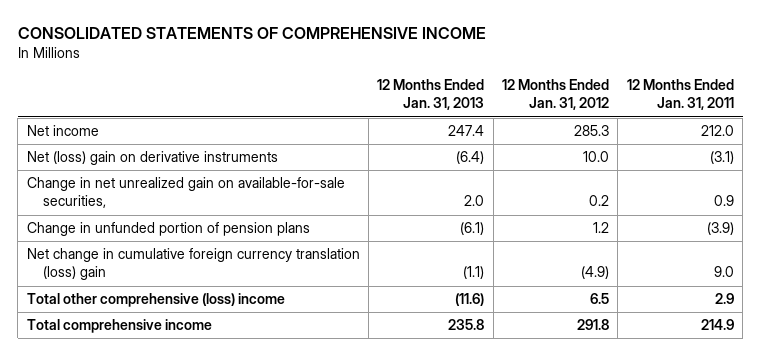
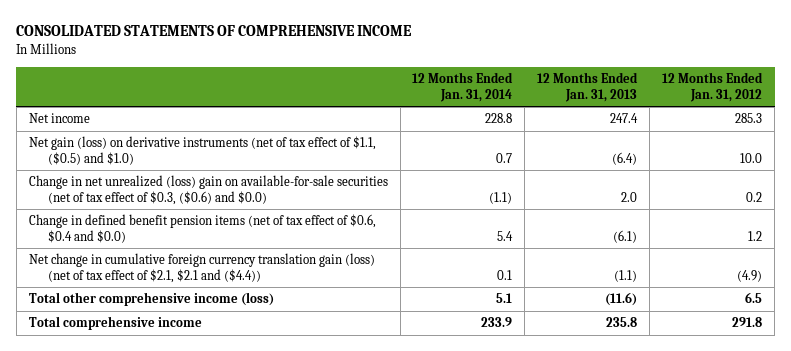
[626,79,734,111] 12 Months Ended Jan. 31, 2011 -> none
none -> [412,72,514,102] 12 Months Ended Jan. 31, 2014
[26,151,278,166] Net (loss) gain on derivative instruments -> [28,136,376,165] Net gain (loss) on derivative instruments (net of tax effect of $1.1, ($0.5) and $1.0)
[26,177,345,209] Change in net unrealized gain on available-for-sale securities, -> [28,175,388,205] Change in net unrealized (loss) gain on available-for-sale securities (net of tax effect of $0.3, ($0.6) and $0.0)
[26,222,310,237] Change in unfunded portion of pension plans -> [28,214,376,243] Change in defined benefit pension items (net of tax effect of $0.6, $0.4 and $0.0)
[26,248,360,281] Net change in cumulative foreign currency translation (loss) gain -> [28,253,375,283] Net change in cumulative foreign currency translation gain (loss) (net of tax effect of $2.1, $2.1 and ($4.4))
[26,293,285,308] Total other comprehensive (loss) income -> [28,292,274,307] Total other comprehensive income (loss)

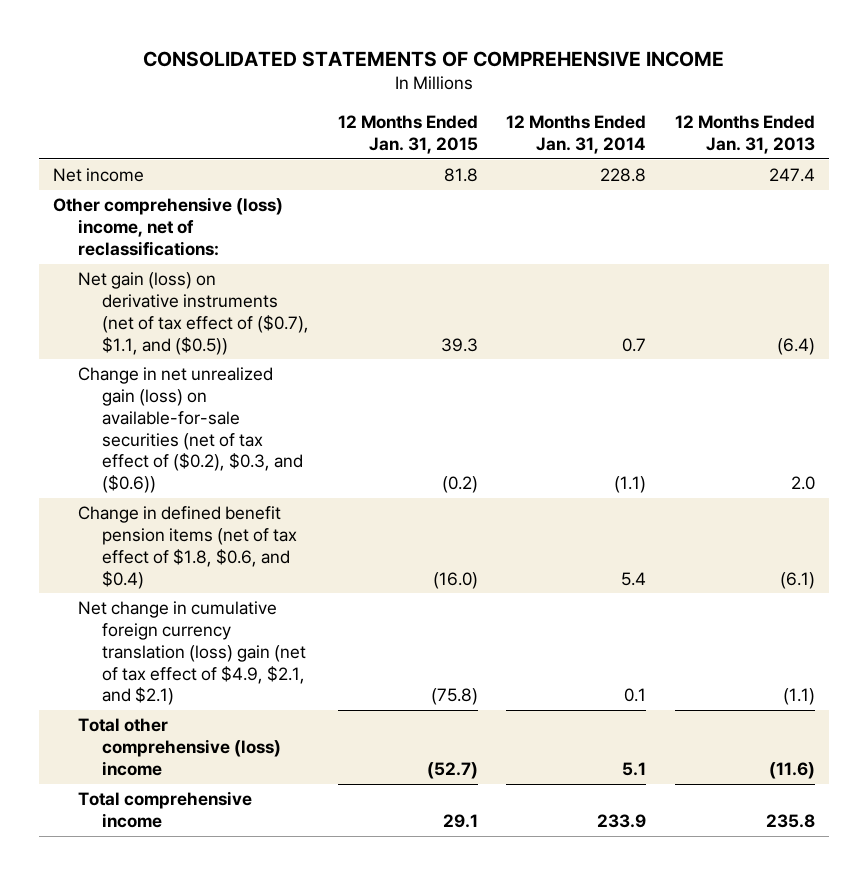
[662,72,764,102] 12 Months Ended Jan. 31, 2012 -> none
none -> [337,115,478,154] 12 Months Ended Jan. 31, 2015
none -> [52,197,283,256] Other comprehensive (loss) income, net of reclassifications:
[28,136,376,165] Net gain (loss) on derivative instruments (net of tax effect of $1.1, ($0.5) and $1.0) -> [77,272,310,355] Net gain (loss) on derivative instruments (net of tax effect of ($0.7), $1.1, and ($0.5))
[28,175,388,205] Change in net unrealized (loss) gain on available-for-sale securities (net of tax effect of $0.3, ($0.6) and $0.0) -> [77,367,304,494] Change in net unrealized gain (loss) on available-for-sale securities (net of tax effect of ($0.2), $0.3, and ($0.6))
[28,214,376,243] Change in defined benefit pension items (net of tax effect of $0.6, $0.4 and $0.0) -> [77,506,298,589] Change in defined benefit pension items (net of tax effect of $1.8, $0.6, and $0.4)
[28,253,375,283] Net change in cumulative foreign currency translation gain (loss) (net of tax effect of $2.1, $2.1 and ($4.4)) -> [77,601,307,706] Net change in cumulative foreign currency translation (loss) gain (net of tax effect of $4.9, $2.1, and $2.1)
[28,292,274,307] Total other comprehensive income (loss) -> [77,718,282,776] Total other comprehensive (loss) income

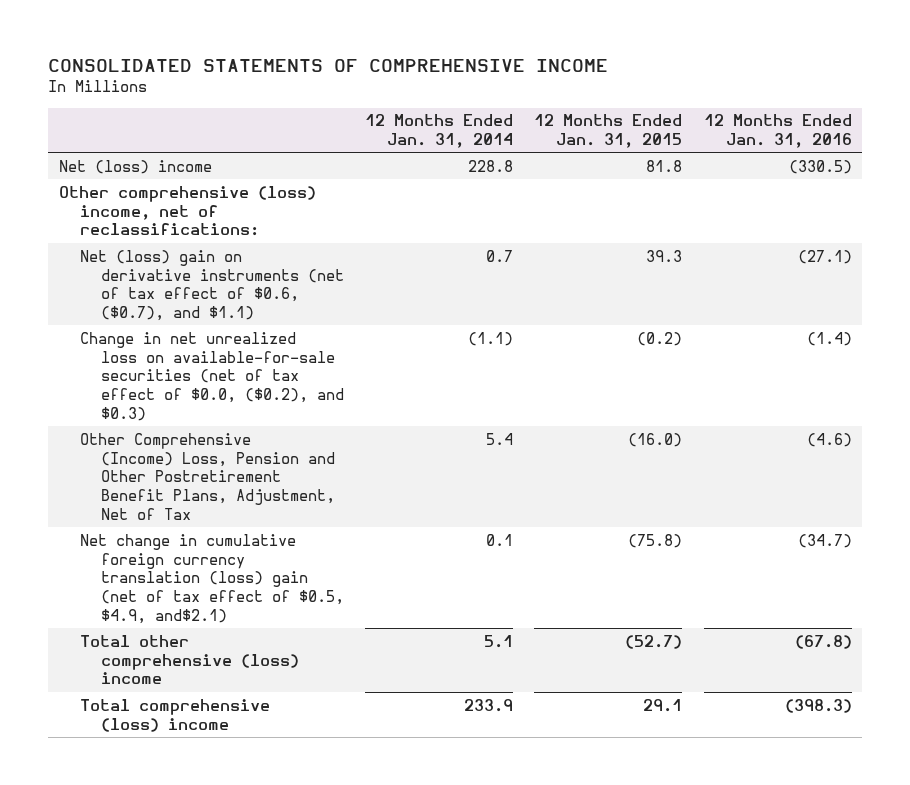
[674,115,815,154] 12 Months Ended Jan. 31, 2013 -> none
none -> [703,114,852,149] 12 Months Ended Jan. 31, 2016
[52,168,144,183] Net income -> [58,159,212,174] Net (loss) income
[77,272,310,355] Net gain (loss) on derivative instruments (net of tax effect of ($0.7), $1.1, and ($0.5)) -> [79,249,344,322] Net (loss) gain on derivative instruments (net of tax effect of $0.6, ($0.7), and $1.1)
[77,367,304,494] Change in net unrealized gain (loss) on available-for-sale securities (net of tax effect of ($0.2), $0.3, and ($0.6)) -> [79,331,344,422] Change in net unrealized loss on available-for-sale securities (net of tax effect of $0.0, ($0.2), and $0.3)
[77,506,298,589] Change in defined benefit pension items (net of tax effect of $1.8, $0.6, and $0.4) -> [79,432,335,521] Other Comprehensive (Income) Loss, Pension and Other Postretirement Benefit Plans, Adjustment, Net of Tax
[77,601,307,706] Net change in cumulative foreign currency translation (loss) gain (net of tax effect of $4.9, $2.1, and $2.1) -> [79,533,344,625] Net change in cumulative foreign currency translation (loss) gain (net of tax effect of $0.5, $4.9, and$2.1)
[77,791,252,829] Total comprehensive income -> [79,698,270,732] Total comprehensive (loss) income

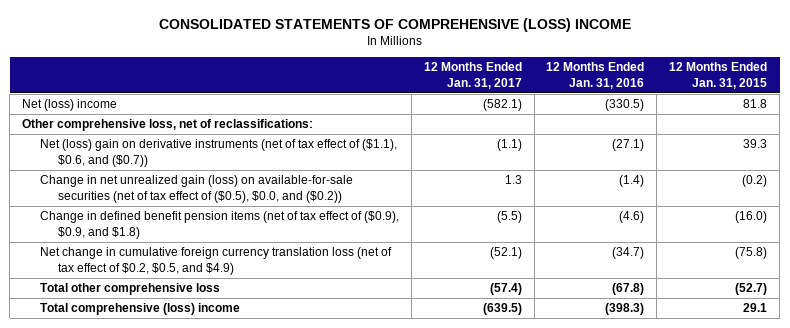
[48,58,609,72] CONSOLIDATED STATEMENTS OF COMPREHENSIVE INCOME -> [158,17,631,32] CONSOLIDATED STATEMENTS OF COMPREHENSIVE (LOSS) INCOME
[365,114,514,149] 12 Months Ended Jan. 31, 2014 -> none
none -> [423,62,522,89] 12 Months Ended Jan. 31, 2017
[58,185,316,237] Other comprehensive (loss) income, net of reclassifications: -> [22,119,314,132] Other comprehensive loss, net of reclassifications:
[79,249,344,322] Net (loss) gain on derivative instruments (net of tax effect of $0.6, ($0.7), and $1.1) -> [39,139,397,167] Net (loss) gain on derivative instruments (net of tax effect of ($1.1), $0.6, and ($0.7))
[79,331,344,422] Change in net unrealized loss on available-for-sale securities (net of tax effect of $0.0, ($0.2), and $0.3) -> [39,175,353,203] Change in net unrealized gain (loss) on available-for-sale securities (net of tax effect of ($0.5), $0.0, and ($0.2))
[79,432,335,521] Other Comprehensive (Income) Loss, Pension and Other Postretirement Benefit Plans, Adjustment, Net of Tax -> [39,211,399,239] Change in defined benefit pension items (net of tax effect of ($0.9), $0.9, and $1.8)
[79,533,344,625] Net change in cumulative foreign currency translation (loss) gain (net of tax effect of $0.5, $4.9, and$2.1) -> [39,247,392,275] Net change in cumulative foreign currency translation loss (net of tax effect of $0.2, $0.5, and $4.9)
[79,634,299,685] Total other comprehensive (loss) income -> [39,283,220,296] Total other comprehensive loss

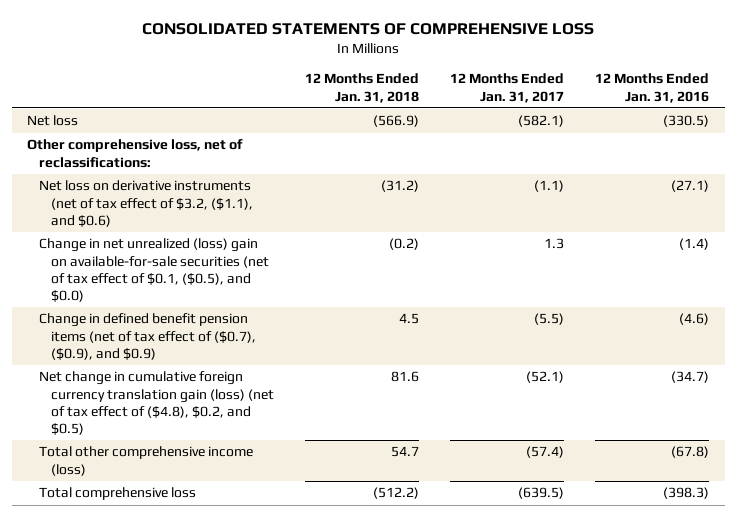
[158,17,631,32] CONSOLIDATED STATEMENTS OF COMPREHENSIVE (LOSS) INCOME -> [142,22,595,35] CONSOLIDATED STATEMENTS OF COMPREHENSIVE LOSS
[669,62,768,89] 12 Months Ended Jan. 31, 2015 -> none
none -> [305,73,420,103] 12 Months Ended Jan. 31, 2018
[22,99,118,112] Net (loss) income -> [27,115,79,127] Net loss
[39,139,397,167] Net (loss) gain on derivative instruments (net of tax effect of ($1.1), $0.6, and ($0.7)) -> [39,180,253,227] Net loss on derivative instruments (net of tax effect of $3.2, ($1.1), and $0.6)
[39,175,353,203] Change in net unrealized gain (loss) on available-for-sale securities (net of tax effect of ($0.5), $0.0, and ($0.2)) -> [39,238,269,303] Change in net unrealized (loss) gain on available-for-sale securities (net of tax effect of $0.1, ($0.5), and $0.0)
[39,211,399,239] Change in defined benefit pension items (net of tax effect of ($0.9), $0.9, and $1.8) -> [39,313,256,360] Change in defined benefit pension items (net of tax effect of ($0.7), ($0.9), and $0.9)
[39,247,392,275] Net change in cumulative foreign currency translation loss (net of tax effect of $0.2, $0.5, and $4.9) -> [39,371,274,436] Net change in cumulative foreign currency translation gain (loss) (net of tax effect of ($4.8), $0.2, and $0.5)
[39,283,220,296] Total other comprehensive loss -> [39,446,254,476] Total other comprehensive income (loss)
[39,303,240,316] Total comprehensive (loss) income -> [39,487,197,501] Total comprehensive loss

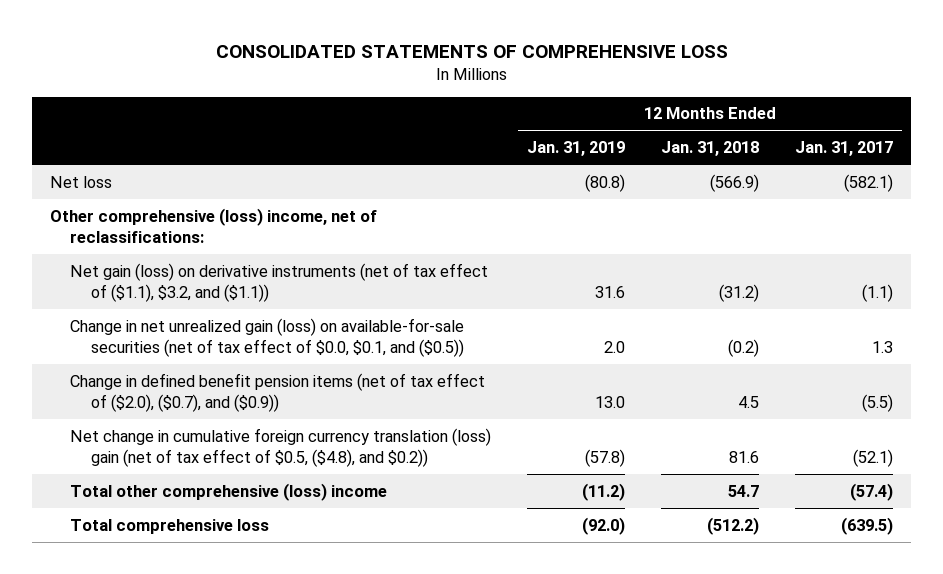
[595,73,710,103] 12 Months Ended Jan. 31, 2016 -> none
none -> [527,141,626,157] Jan. 31, 2019
[27,139,244,168] Other comprehensive loss, net of reclassifications: -> [50,207,378,243] Other comprehensive (loss) income, net of reclassifications:
[39,180,253,227] Net loss on derivative instruments (net of tax effect of $3.2, ($1.1), and $0.6) -> [70,262,489,302] Net gain (loss) on derivative instruments (net of tax effect of ($1.1), $3.2, and ($1.1))
[39,238,269,303] Change in net unrealized (loss) gain on available-for-sale securities (net of tax effect of $0.1, ($0.5), and $0.0) -> [70,317,465,357] Change in net unrealized gain (loss) on available-for-sale securities (net of tax effect of $0.0, $0.1, and ($0.5))
[39,313,256,360] Change in defined benefit pension items (net of tax effect of ($0.7), ($0.9), and $0.9) -> [70,372,486,412] Change in defined benefit pension items (net of tax effect of ($2.0), ($0.7), and ($0.9))
[39,371,274,436] Net change in cumulative foreign currency translation gain (loss) (net of tax effect of ($4.8), $0.2, and $0.5) -> [70,427,492,467] Net change in cumulative foreign currency translation (loss) gain (net of tax effect of $0.5, ($4.8), and $0.2))
[39,446,254,476] Total other comprehensive income (loss) -> [70,482,388,501] Total other comprehensive (loss) income

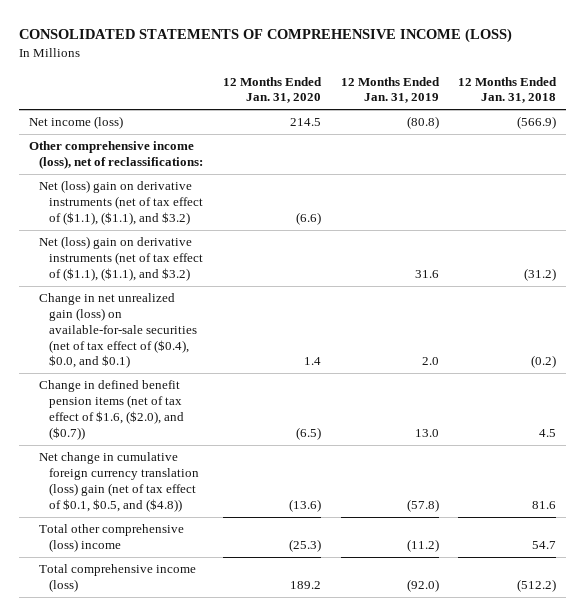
[215,44,728,58] CONSOLIDATED STATEMENTS OF COMPREHENSIVE LOSS -> [19,28,513,44] CONSOLIDATED STATEMENTS OF COMPREHENSIVE INCOME (LOSS)
[794,141,893,157] Jan. 31, 2017 -> none
none -> [222,76,322,104] 12 Months Ended Jan. 31, 2020
[50,175,113,188] Net loss -> [29,116,124,130] Net income (loss)
[50,207,378,243] Other comprehensive (loss) income, net of reclassifications: -> [29,141,204,170] Other comprehensive income (loss), net of reclassifications:
none -> [39,180,204,225] Net (loss) gain on derivative instruments (net of tax effect of ($1.1), ($1.1), and $3.2)
[70,262,489,302] Net gain (loss) on derivative instruments (net of tax effect of ($1.1), $3.2, and ($1.1)) -> [39,236,204,281] Net (loss) gain on derivative instruments (net of tax effect of ($1.1), ($1.1), and $3.2)
[70,317,465,357] Change in net unrealized gain (loss) on available-for-sale securities (net of tax effect of $0.0, $0.1, and ($0.5)) -> [39,293,198,369] Change in net unrealized gain (loss) on available-for-sale securities (net of tax effect of ($0.4), $0.0, and $0.1)
[70,372,486,412] Change in defined benefit pension items (net of tax effect of ($2.0), ($0.7), and ($0.9)) -> [39,380,185,440] Change in defined benefit pension items (net of tax effect of $1.6, ($2.0), and ($0.7))
[70,427,492,467] Net change in cumulative foreign currency translation (loss) gain (net of tax effect of $0.5, ($4.8), and $0.2)) -> [39,452,200,512] Net change in cumulative foreign currency translation (loss) gain (net of tax effect of $0.1, $0.5, and ($4.8))
[70,518,270,534] Total comprehensive loss -> [39,564,197,593] Total comprehensive income (loss)

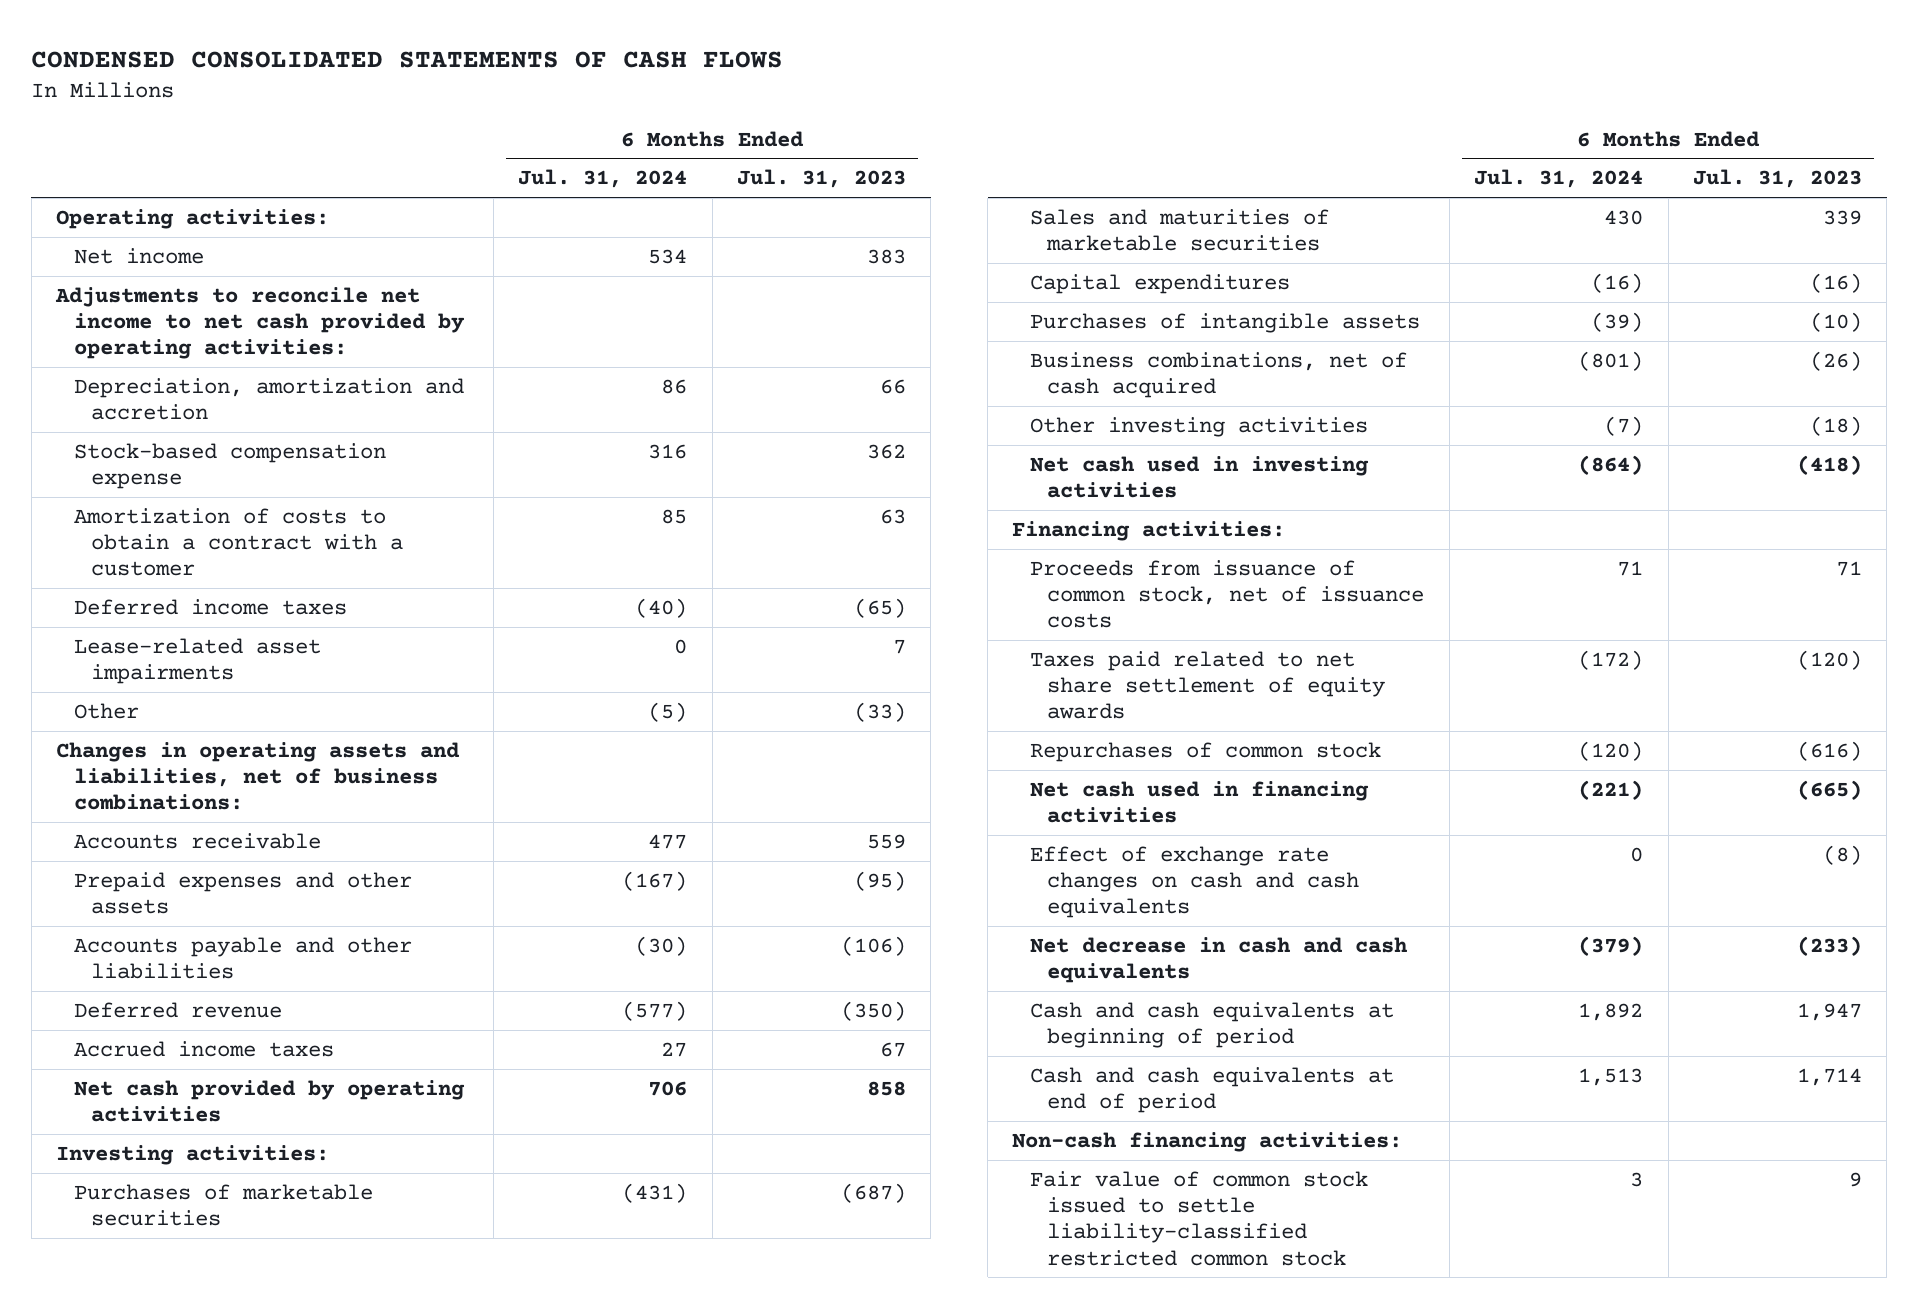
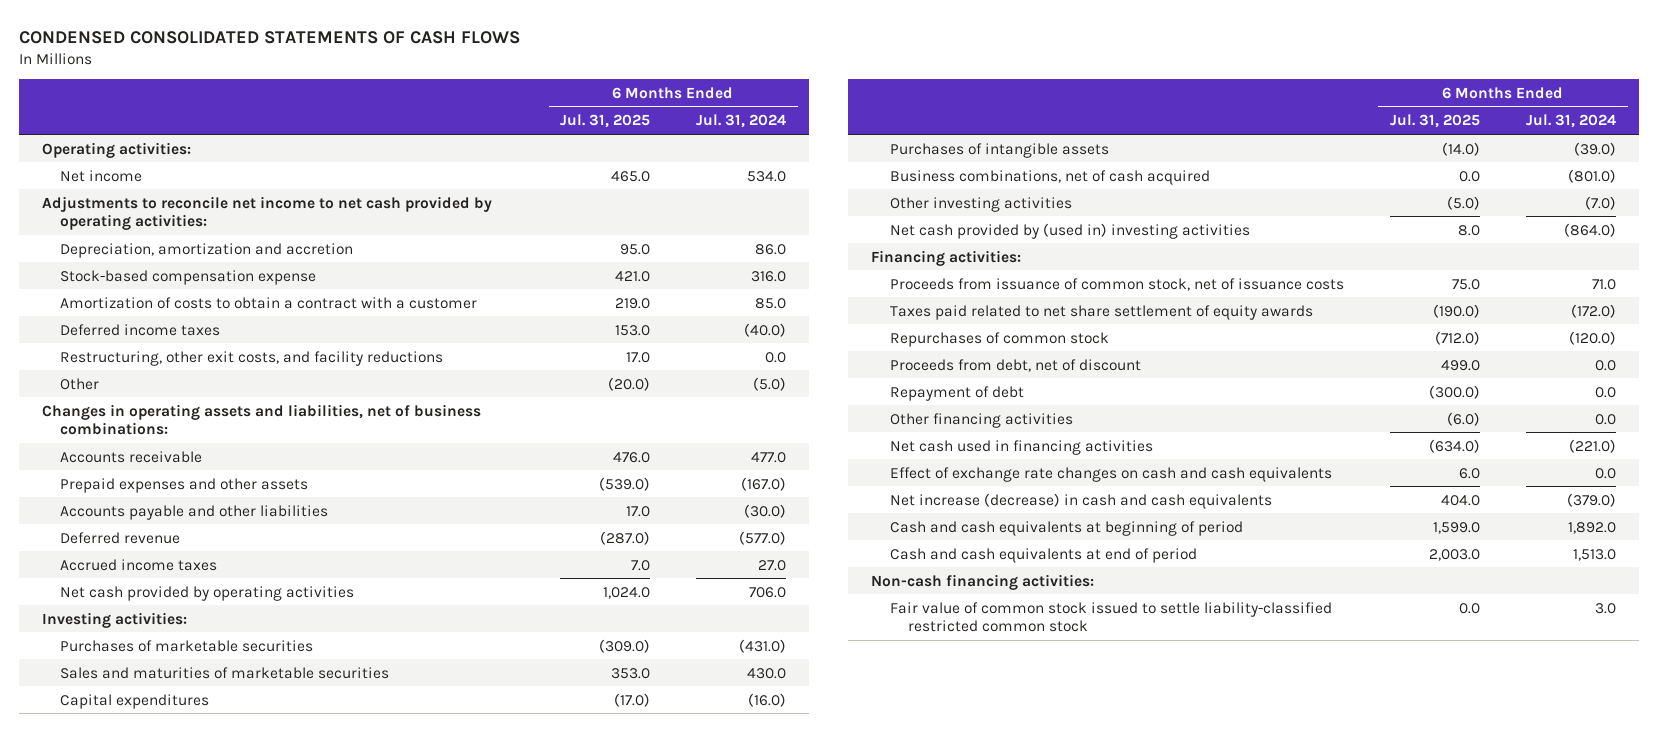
[736,169,906,189] Jul. 31, 2023 -> none
none -> [560,114,651,129] Jul. 31, 2025
[648,248,688,264] 534 -> [747,170,787,182] 534.0
[73,637,321,685] Lease-related asset impairments -> none
[661,378,688,394] 86 -> [755,243,787,255] 86.0
[648,443,688,459] 316 -> [751,270,787,282] 316.0
[661,508,688,524] 85 -> [755,297,787,309] 85.0
[635,597,688,618] (40) -> [744,322,787,337] (40.0)
none -> [60,350,444,366] Restructuring, other exit costs, and facility reductions
[648,701,688,722] (5) -> [753,376,787,391] (5.0)
[648,833,688,849] 477 -> [751,451,787,463] 477.0
[622,870,688,891] (167) -> [741,476,787,491] (167.0)
[635,935,688,956] (30) -> [744,503,787,518] (30.0)
[622,1000,688,1021] (577) -> [739,530,787,545] (577.0)
[661,1041,688,1057] 27 -> [758,559,787,571] 27.0
[648,1080,688,1096] 706 -> [749,586,787,598] 706.0
[622,1182,688,1203] (431) -> [739,638,787,653] (431.0)
[1604,209,1644,225] 430 -> [747,667,787,679] 430.0
[1591,272,1644,293] (16) -> [748,692,787,707] (16.0)
[1591,311,1644,332] (39) -> [1573,141,1616,156] (39.0)
[1578,350,1644,371] (801) -> [1567,168,1616,183] (801.0)
[1604,415,1644,436] (7) -> [1584,195,1616,210] (7.0)
[1029,455,1369,499] Net cash used in investing activities -> [889,222,1250,239] Net cash provided by (used in) investing activities
[1578,454,1644,475] (864) -> [1563,222,1616,237] (864.0)
[1617,560,1644,576] 71 -> [1591,278,1616,290] 71.0
[1578,649,1644,670] (172) -> [1570,303,1616,318] (172.0)
[1578,740,1644,761] (120) -> [1568,330,1616,345] (120.0)
none -> [889,358,1141,372] Proceeds from debt, net of discount
none -> [889,385,1024,401] Repayment of debt
none -> [889,412,1073,428] Other financing activities
[1578,779,1644,800] (221) -> [1568,438,1616,453] (221.0)
[1630,846,1644,862] 0 -> [1594,467,1616,479] 0.0
[1029,936,1408,984] Net decrease in cash and cash equivalents -> [889,492,1272,509] Net increase (decrease) in cash and cash equivalents
[1578,935,1644,956] (379) -> [1566,492,1616,507] (379.0)
[1578,1002,1644,1021] 1,892 -> [1567,521,1616,534] 1,892.0
[1578,1067,1644,1086] 1,513 -> [1572,548,1616,561] 1,513.0
[1630,1171,1644,1187] 3 -> [1594,602,1616,614] 3.0

